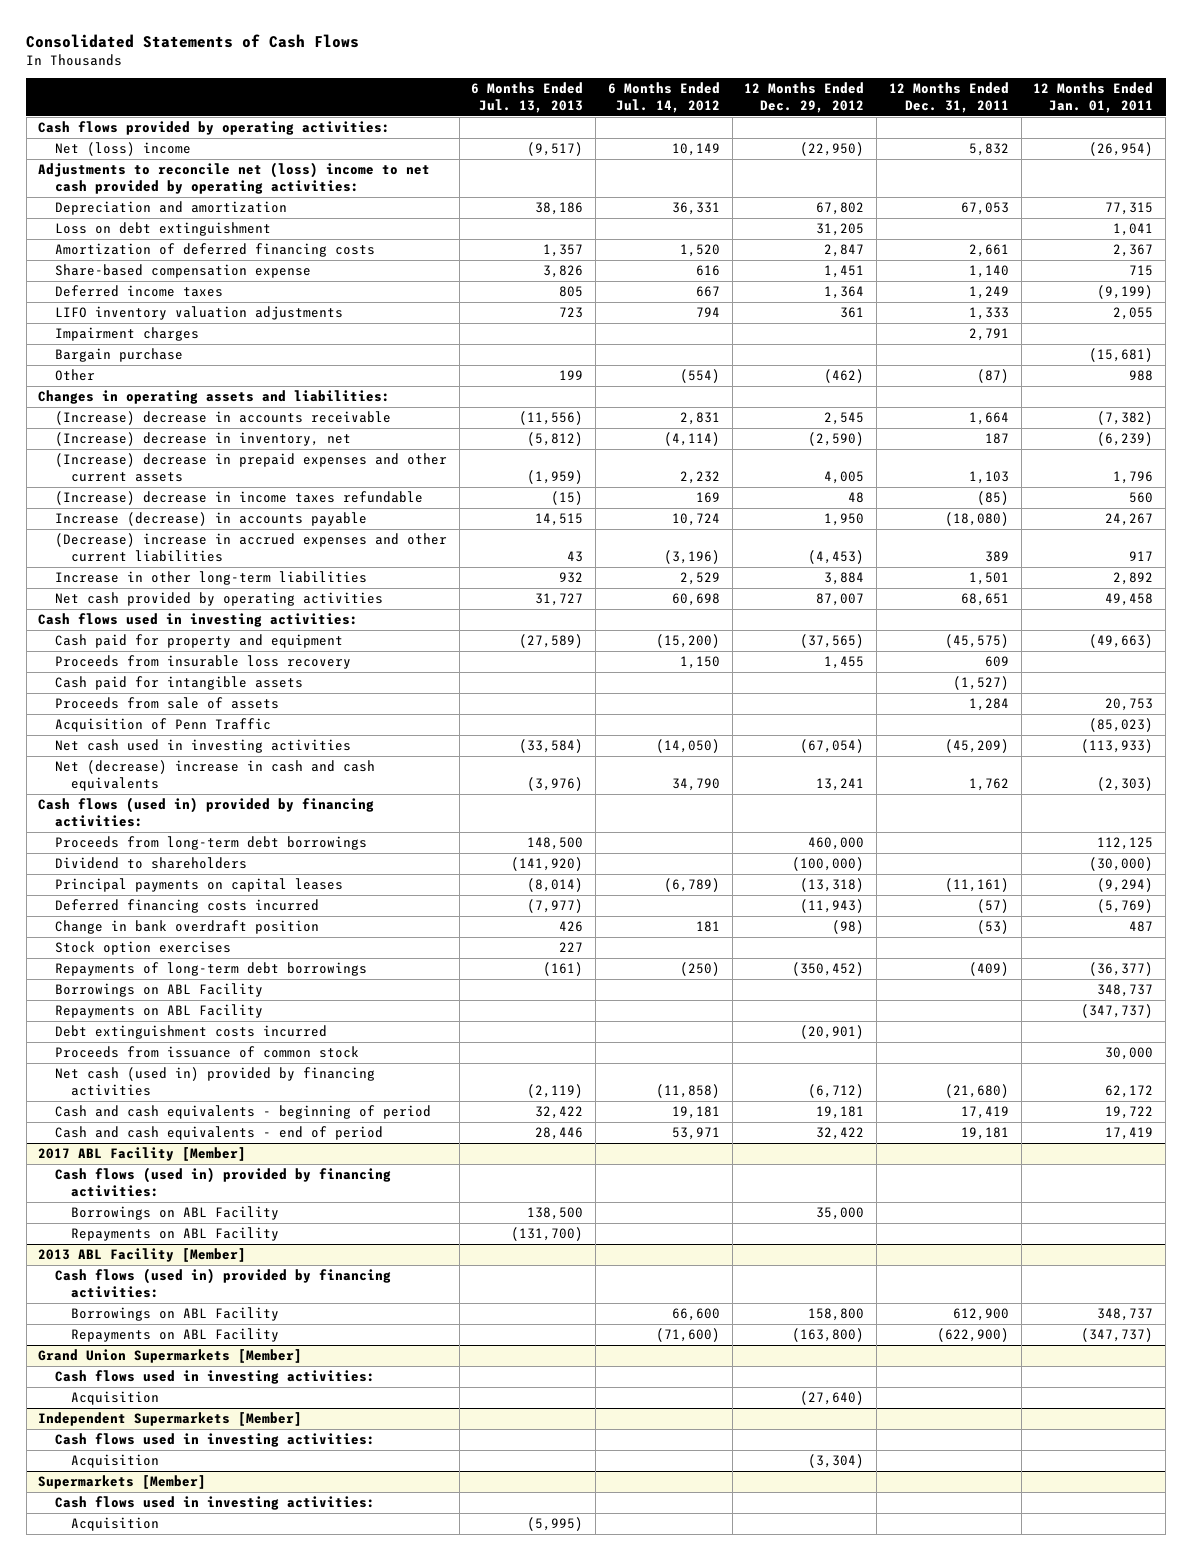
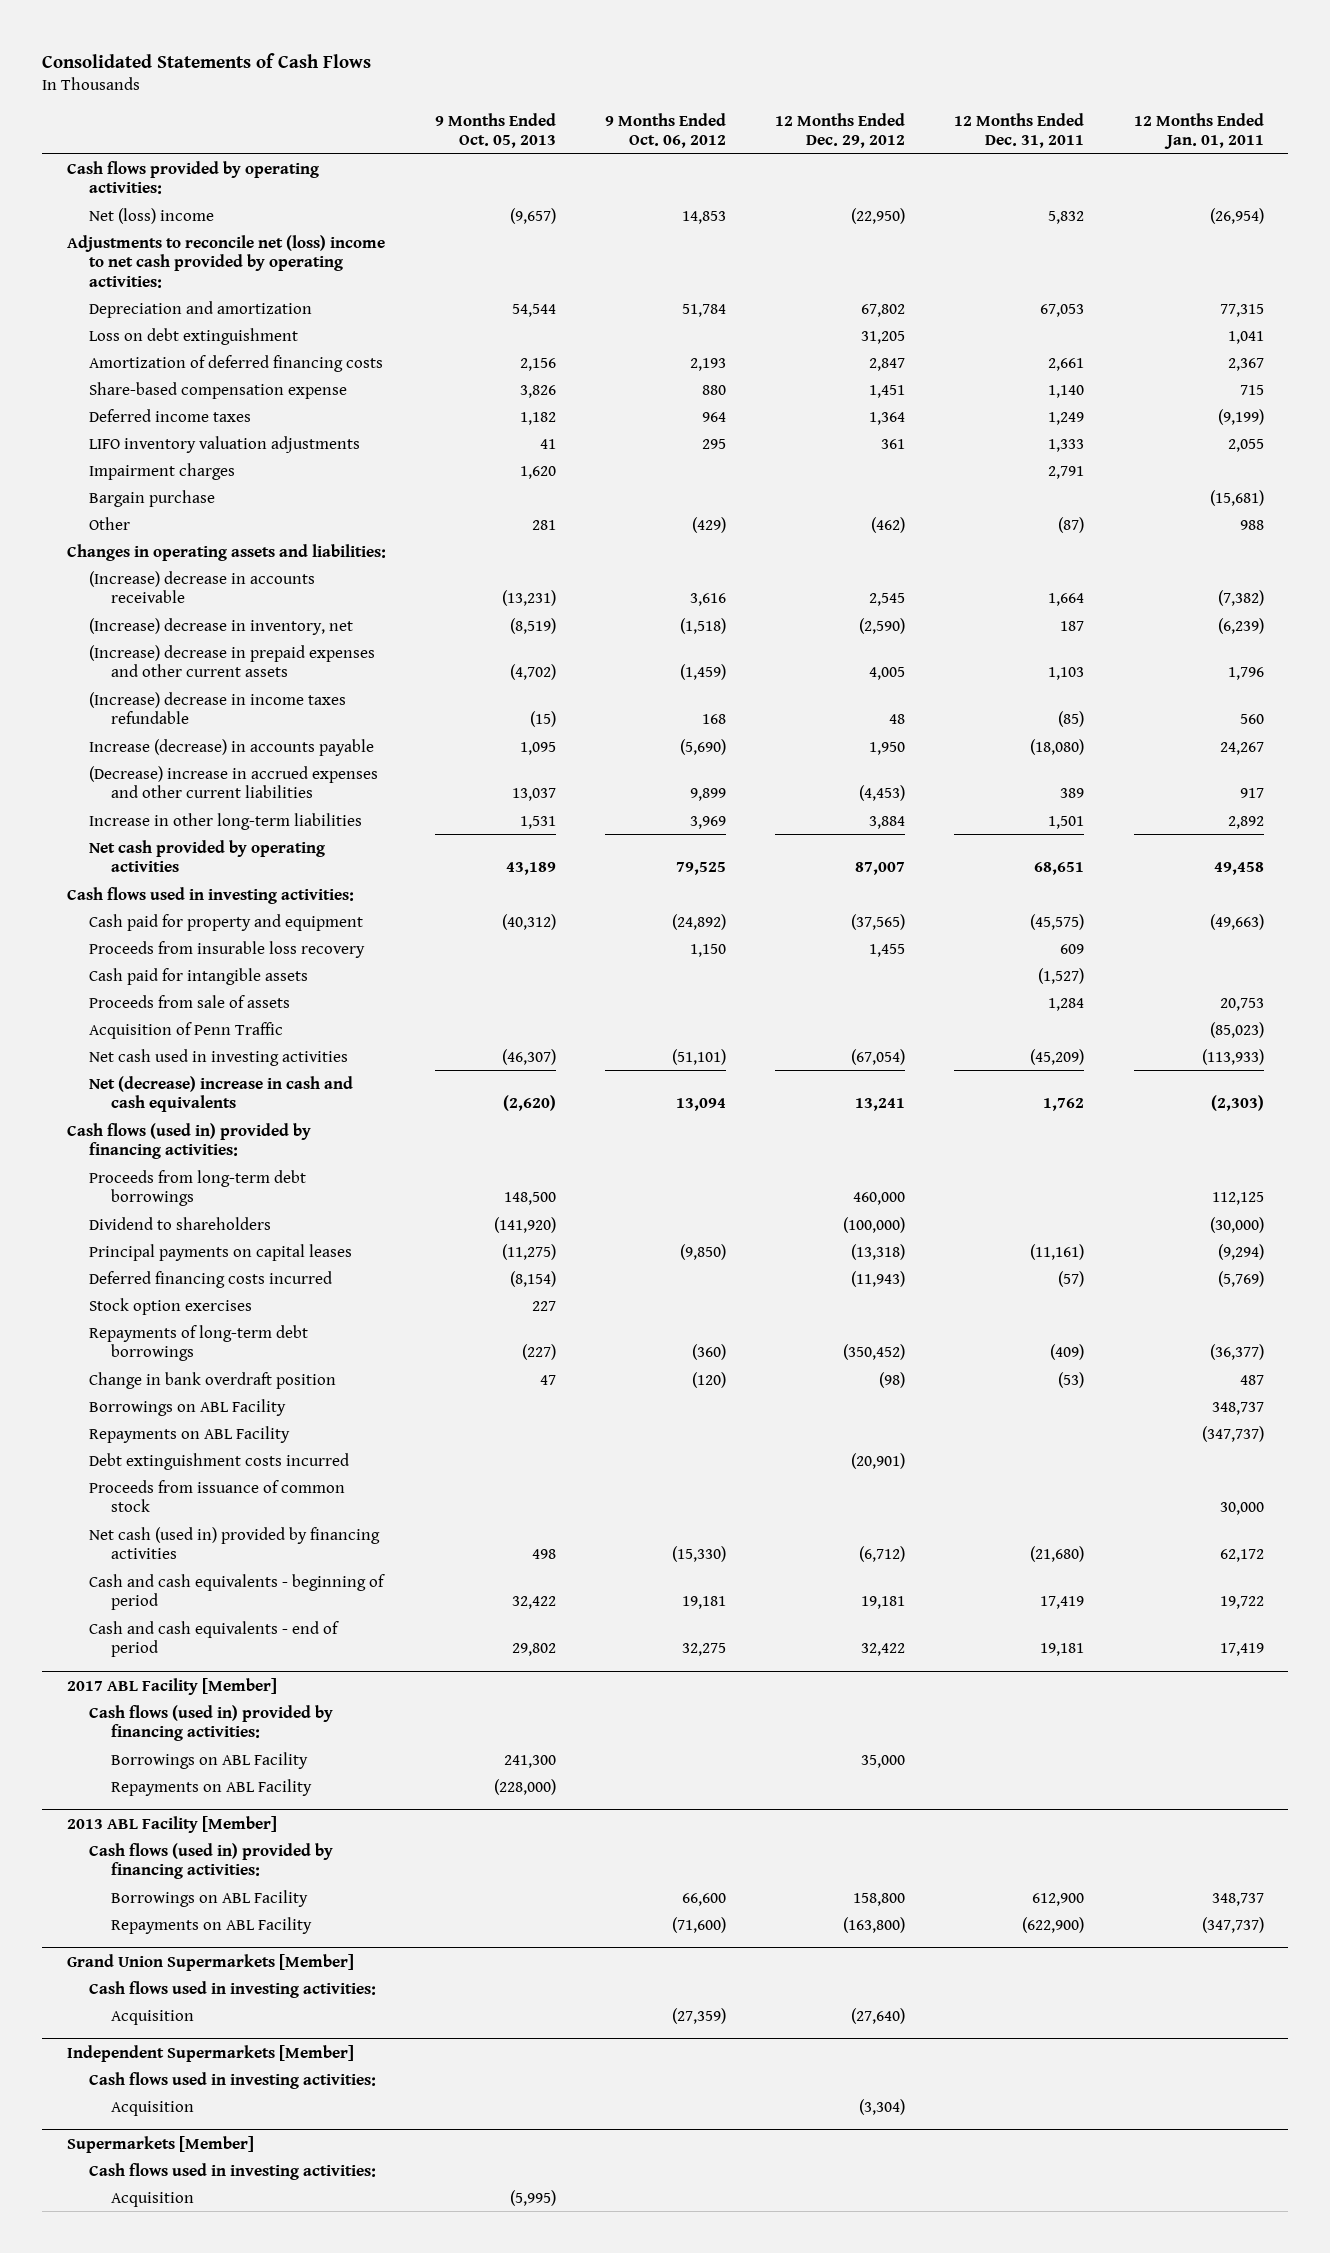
[471,82,584,113] 6 Months Ended Jul. 13, 2013 -> none
[607,82,720,113] 6 Months Ended Jul. 14, 2012 -> none
none -> [434,112,556,149] 9 Months Ended Oct. 05, 2013
none -> [604,112,726,149] 9 Months Ended Oct. 06, 2012
[54,920,319,935] Change in bank overdraft position -> [88,1371,336,1389] Change in bank overdraft position

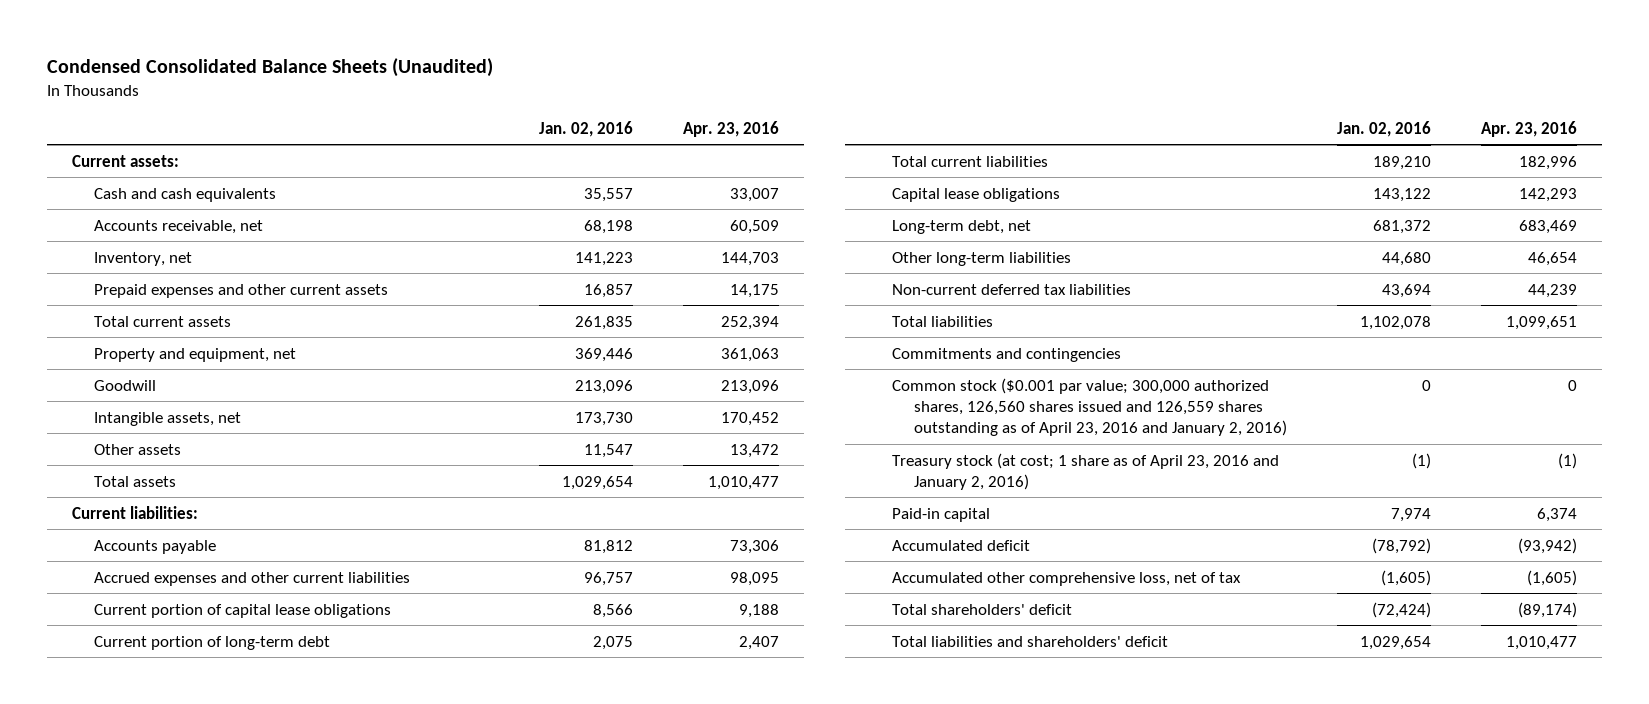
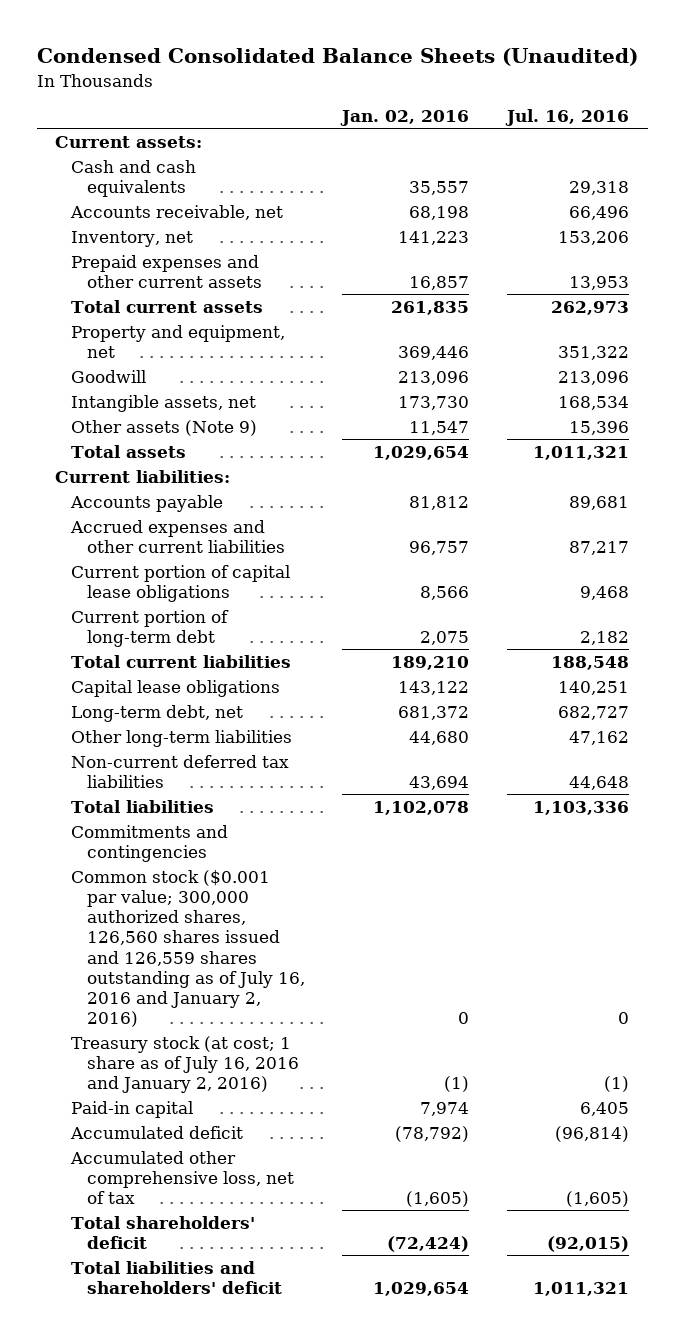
[682,120,779,137] Apr. 23, 2016 -> none
none -> [504,109,629,127] Jul. 16, 2016
[93,443,181,455] Other assets -> [71,419,258,436] Other assets (Note 9)
[892,377,1288,437] Common stock ($0.001 par value; 300,000 authorized shares, 126,560 shares issued and 126,559 shares outstanding as of April 23, 2016 and January 2, 2016) -> [71,869,305,1028] Common stock ($0.001 par value; 300,000 authorized shares, 126,560 shares issued and 126,559 shares outstanding as of July 16, 2016 and January 2, 2016)
[892,452,1280,490] Treasury stock (at cost; 1 share as of April 23, 2016 and January 2, 2016) -> [71,1035,299,1094] Treasury stock (at cost; 1 share as of July 16, 2016 and January 2, 2016)

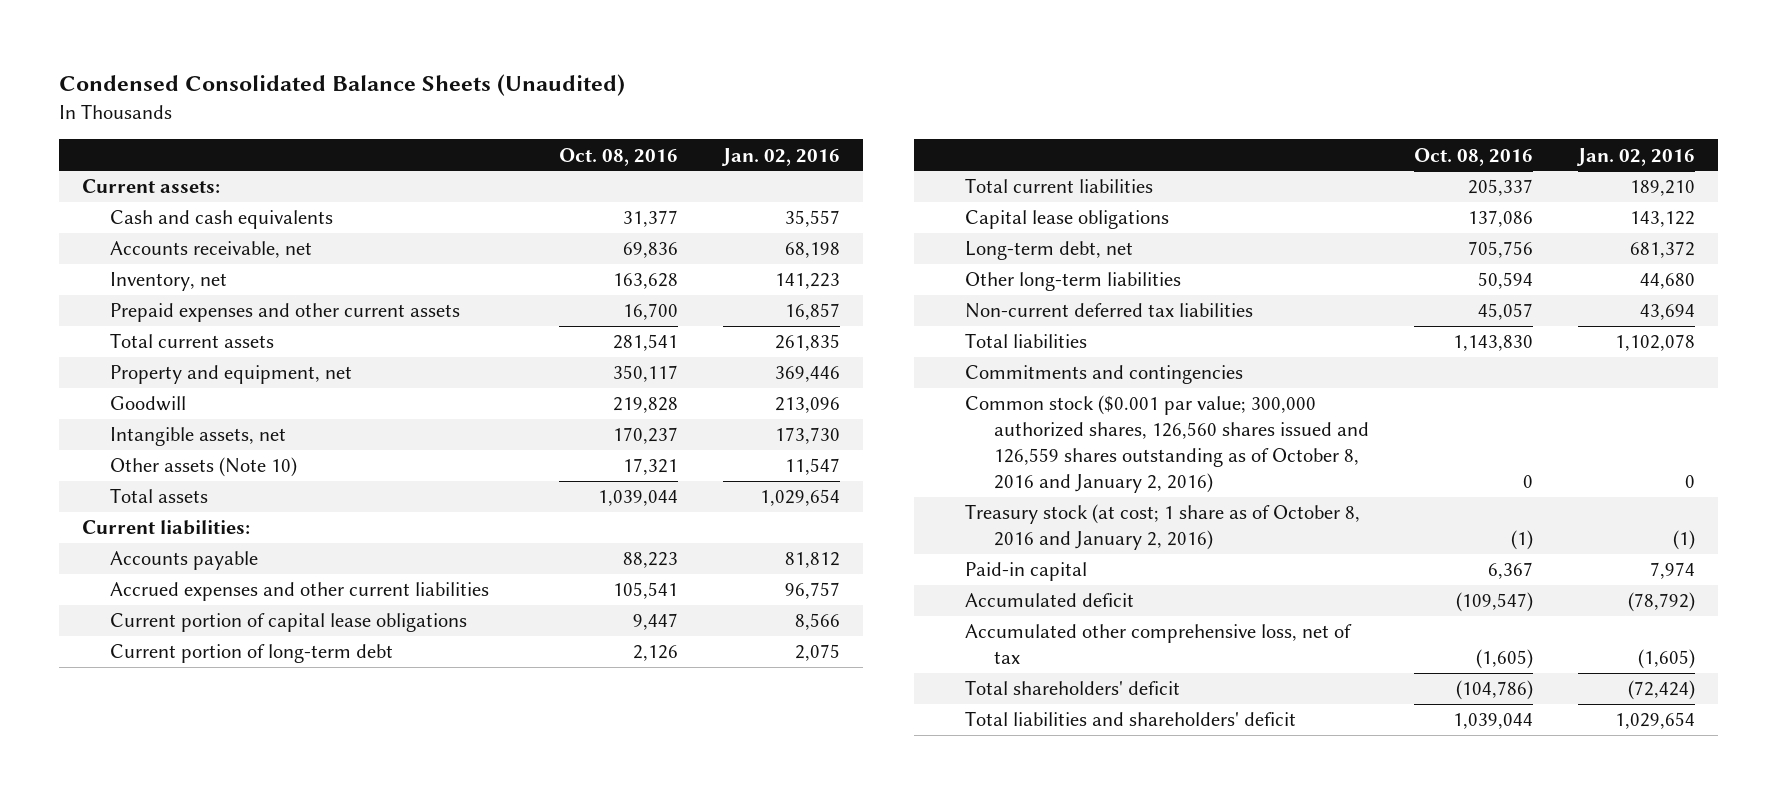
[504,109,629,127] Jul. 16, 2016 -> none
none -> [558,147,678,166] Oct. 08, 2016
[71,419,258,436] Other assets (Note 9) -> [110,457,298,478] Other assets (Note 10)
[71,869,305,1028] Common stock ($0.001 par value; 300,000 authorized shares, 126,560 shares issued and 126,559 shares outstanding as of July 16, 2016 and January 2, 2016) -> [965,395,1369,493] Common stock ($0.001 par value; 300,000 authorized shares, 126,560 shares issued and 126,559 shares outstanding as of October 8, 2016 and January 2, 2016)
[71,1035,299,1094] Treasury stock (at cost; 1 share as of July 16, 2016 and January 2, 2016) -> [965,504,1361,551] Treasury stock (at cost; 1 share as of October 8, 2016 and January 2, 2016)

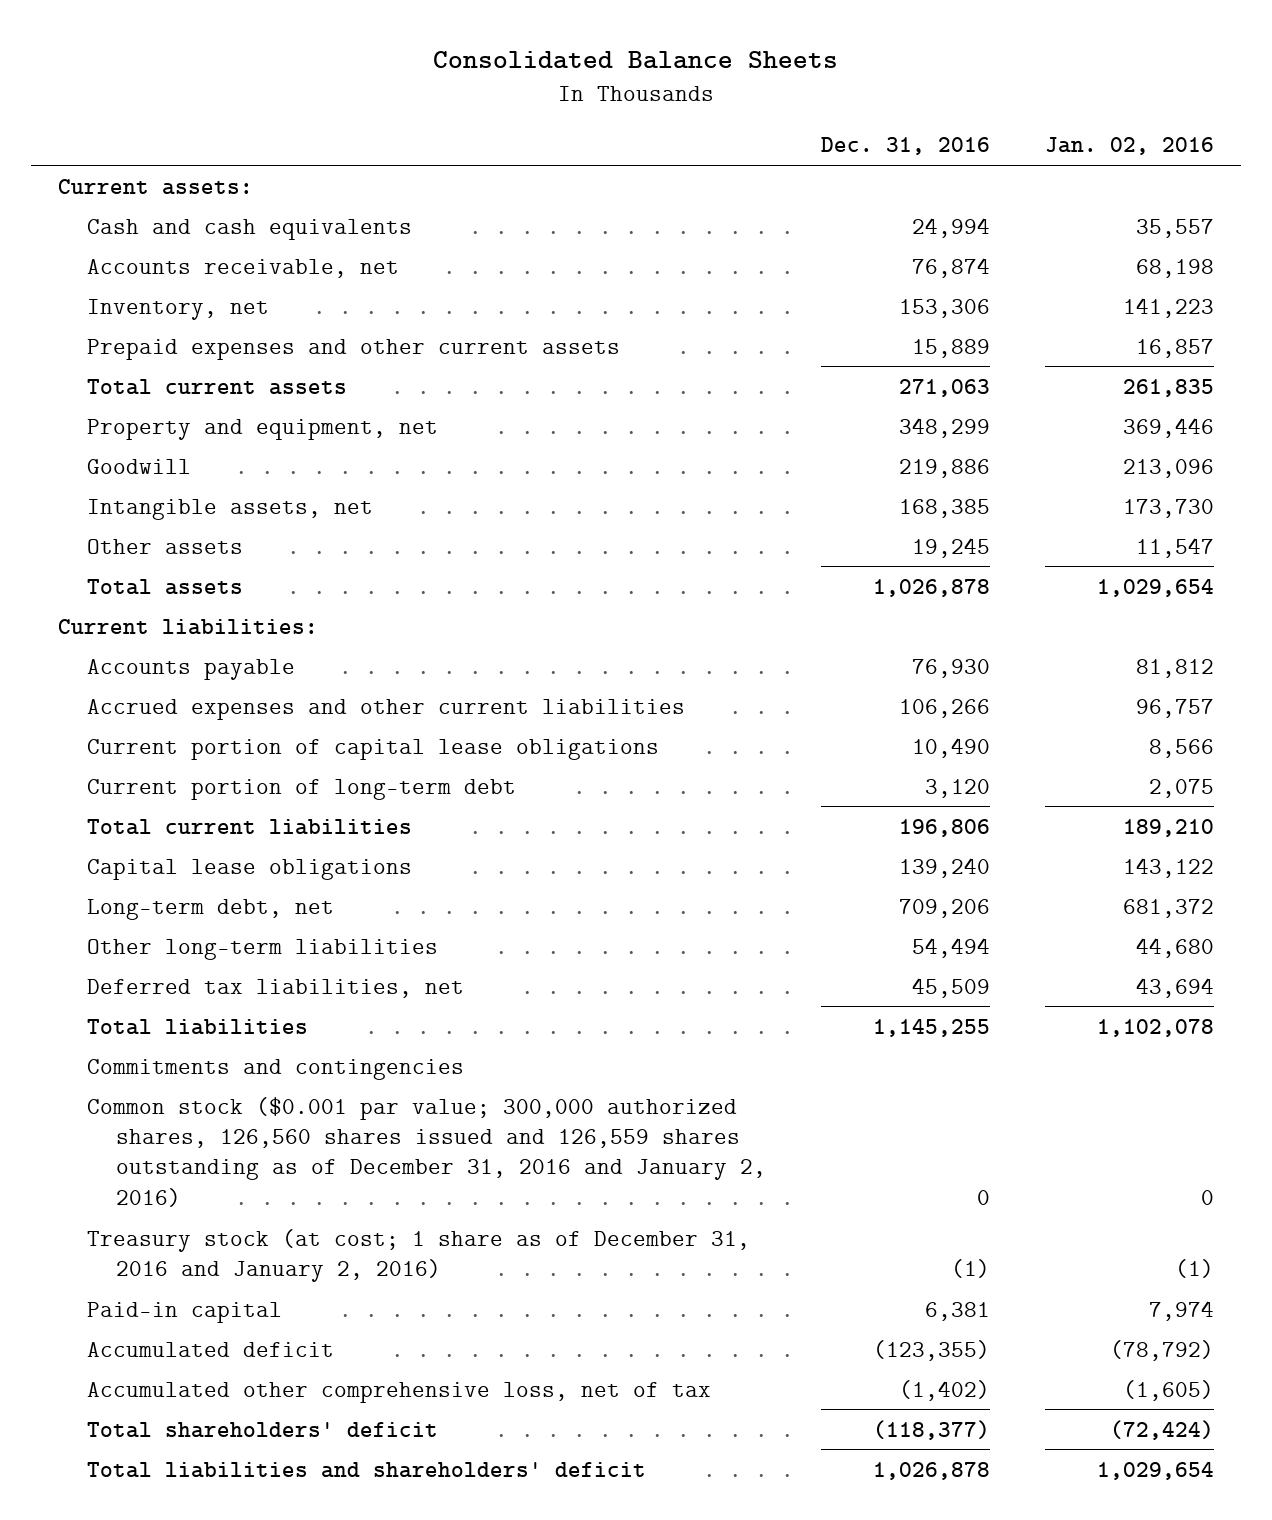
[58,73,625,96] Condensed Consolidated Balance Sheets (Unaudited) -> [432,51,838,70] Consolidated Balance Sheets
[558,147,678,166] Oct. 08, 2016 -> none
none -> [820,137,990,156] Dec. 31, 2016
[110,457,298,478] Other assets (Note 10) -> [87,538,244,554] Other assets
[965,303,1254,319] Non-current deferred tax liabilities -> [87,978,465,998] Deferred tax liabilities, net
[965,395,1369,493] Common stock ($0.001 par value; 300,000 authorized shares, 126,560 shares issued and 126,559 shares outstanding as of October 8, 2016 and January 2, 2016) -> [87,1096,767,1207] Common stock ($0.001 par value; 300,000 authorized shares, 126,560 shares issued and 126,559 shares outstanding as of December 31, 2016 and January 2, 2016)
[965,504,1361,551] Treasury stock (at cost; 1 share as of October 8, 2016 and January 2, 2016) -> [87,1228,751,1282] Treasury stock (at cost; 1 share as of December 31, 2016 and January 2, 2016)

